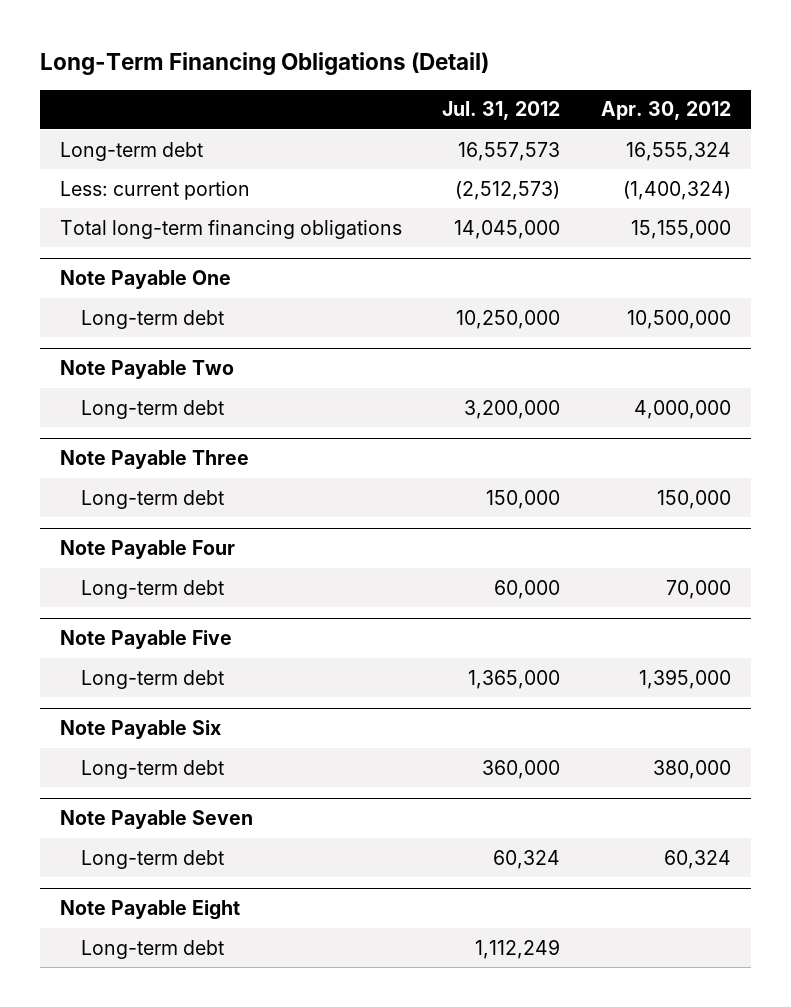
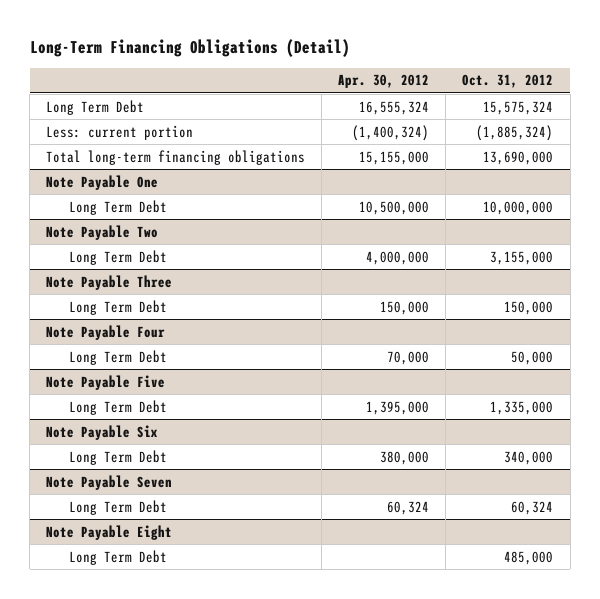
[442,101,561,121] Jul. 31, 2012 -> none
none -> [462,74,554,89] Oct. 31, 2012
[59,141,203,161] Long-term debt -> [46,99,145,115] Long Term Debt
[80,309,224,329] Long-term debt -> [69,199,168,215] Long Term Debt
[80,399,224,419] Long-term debt -> [69,249,168,265] Long Term Debt
[80,489,224,509] Long-term debt -> [69,299,168,315] Long Term Debt
[80,579,224,599] Long-term debt -> [69,349,168,365] Long Term Debt
[80,669,224,689] Long-term debt -> [69,399,168,415] Long Term Debt
[80,759,224,779] Long-term debt -> [69,449,168,465] Long Term Debt
[80,849,224,869] Long-term debt -> [69,499,168,515] Long Term Debt
[80,939,224,959] Long-term debt -> [69,549,168,565] Long Term Debt

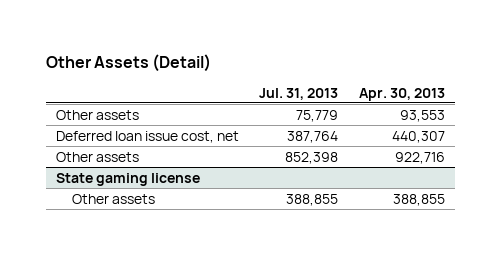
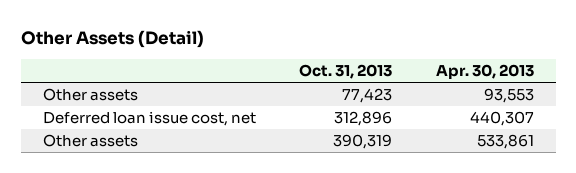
[259,87,339,100] Jul. 31, 2013 -> none
none -> [299,64,393,80] Oct. 31, 2013
[56,172,201,186] State gaming license -> none
[72,193,156,204] Other assets -> none
[394,151,445,164] 922,716 -> [476,134,534,150] 533,861

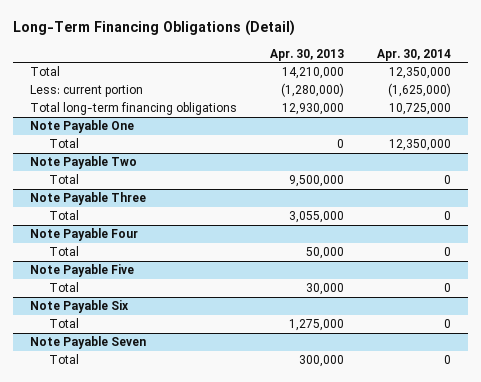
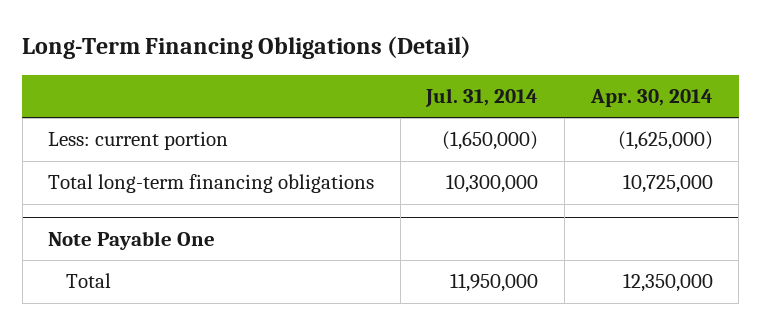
[270,48,345,61] Apr. 30, 2013 -> none
none -> [425,88,539,108] Jul. 31, 2014
[29,66,60,77] Total -> none
[29,156,137,170] Note Payable Two -> none
[48,174,79,185] Total -> none
[29,192,146,206] Note Payable Three -> none
[48,210,79,221] Total -> none
[29,228,138,242] Note Payable Four -> none
[48,246,79,257] Total -> none
[29,264,134,278] Note Payable Five -> none
[48,282,79,293] Total -> none
[29,300,129,314] Note Payable Six -> none
[48,318,79,329] Total -> none
[29,336,146,350] Note Payable Seven -> none
[48,354,79,365] Total -> none

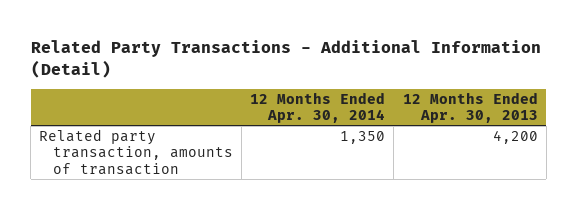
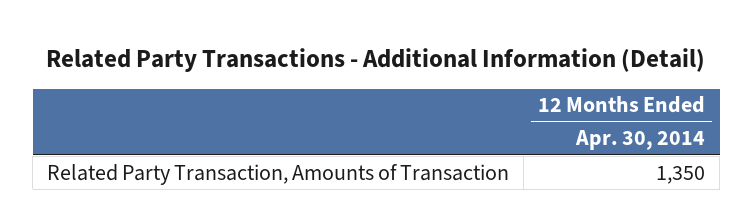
[402,91,538,123] 12 Months Ended Apr. 30, 2013 -> none
[39,128,234,175] Related party transaction, amounts of transaction -> [47,163,510,185] Related Party Transaction, Amounts of Transaction

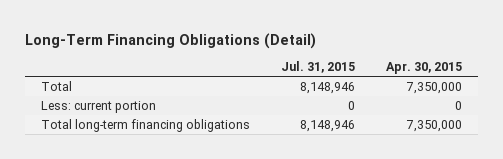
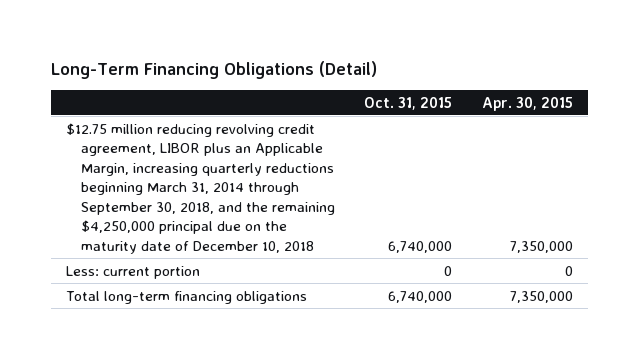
[281,61,356,74] Jul. 31, 2015 -> none
none -> [364,96,453,110] Oct. 31, 2015
[40,80,72,91] Total -> [66,122,335,254] $12.75 million reducing revolving credit agreement, LIBOR plus an Applicable Margin, increasing quarterly reductions beginning March 31, 2014 through September 30, 2018, and the remaining $4,250,000 principal due on the maturity date of December 10, 2018

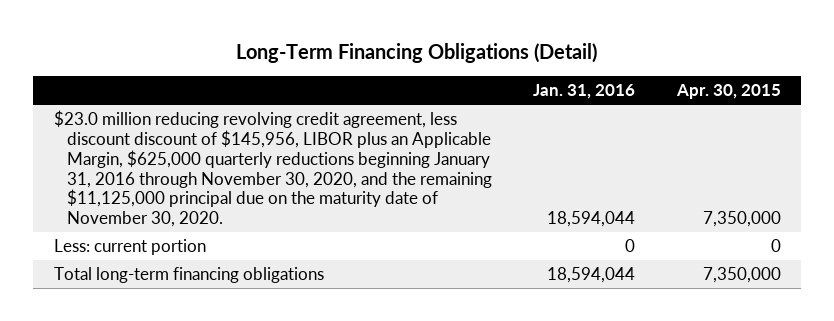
[364,96,453,110] Oct. 31, 2015 -> none
none -> [533,84,636,100] Jan. 31, 2016
[66,122,335,254] $12.75 million reducing revolving credit agreement, LIBOR plus an Applicable Margin, increasing quarterly reductions beginning March 31, 2014 through September 30, 2018, and the remaining $4,250,000 principal due on the maturity date of December 10, 2018 -> [53,110,493,228] $23.0 million reducing revolving credit agreement, less discount discount of $145,956, LIBOR plus an Applicable Margin, $625,000 quarterly reductions beginning January 31, 2016 through November 30, 2020, and the remaining $11,125,000 principal due on the maturity date of November 30, 2020.

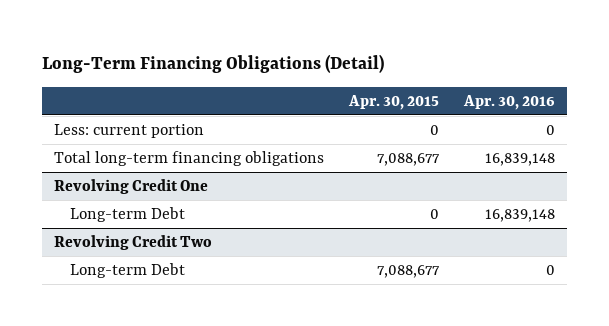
[533,84,636,100] Jan. 31, 2016 -> none
none -> [462,94,555,110] Apr. 30, 2016
[53,110,493,228] $23.0 million reducing revolving credit agreement, less discount discount of $145,956, LIBOR plus an Applicable Margin, $625,000 quarterly reductions beginning January 31, 2016 through November 30, 2020, and the remaining $11,125,000 principal due on the maturity date of November 30, 2020. -> none
[702,267,781,284] 7,350,000 -> [376,152,440,166] 7,088,677
none -> [54,178,209,194] Revolving Credit One
none -> [69,206,185,222] Long-term Debt
none -> [54,234,213,250] Revolving Credit Two
none -> [69,262,185,278] Long-term Debt

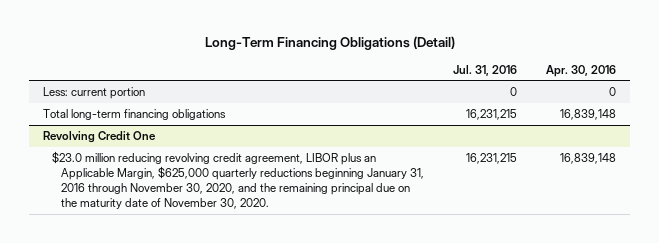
[347,94,439,110] Apr. 30, 2015 -> none
none -> [452,64,517,76] Jul. 31, 2016
[54,234,213,250] Revolving Credit Two -> none
[69,262,185,278] Long-term Debt -> none
[69,206,185,222] Long-term Debt -> [52,151,424,210] $23.0 million reducing revolving credit agreement, LIBOR plus an Applicable Margin, $625,000 quarterly reductions beginning January 31, 2016 through November 30, 2020, and the remaining principal due on the maturity date of November 30, 2020.

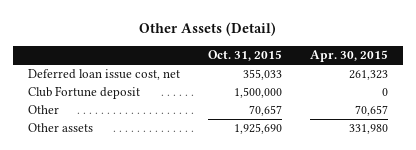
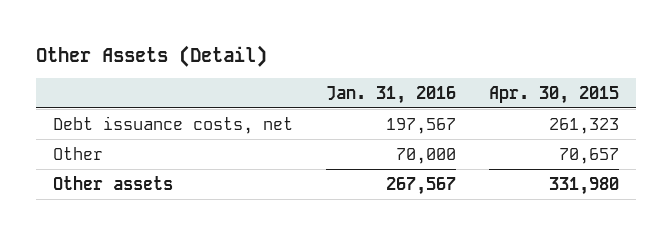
[207,50,282,62] Oct. 31, 2015 -> none
none -> [325,85,456,104] Jan. 31, 2016
[27,86,140,100] Club Fortune deposit -> none
[27,69,180,81] Deferred loan issue cost, net -> [52,115,293,134] Debt issuance costs, net

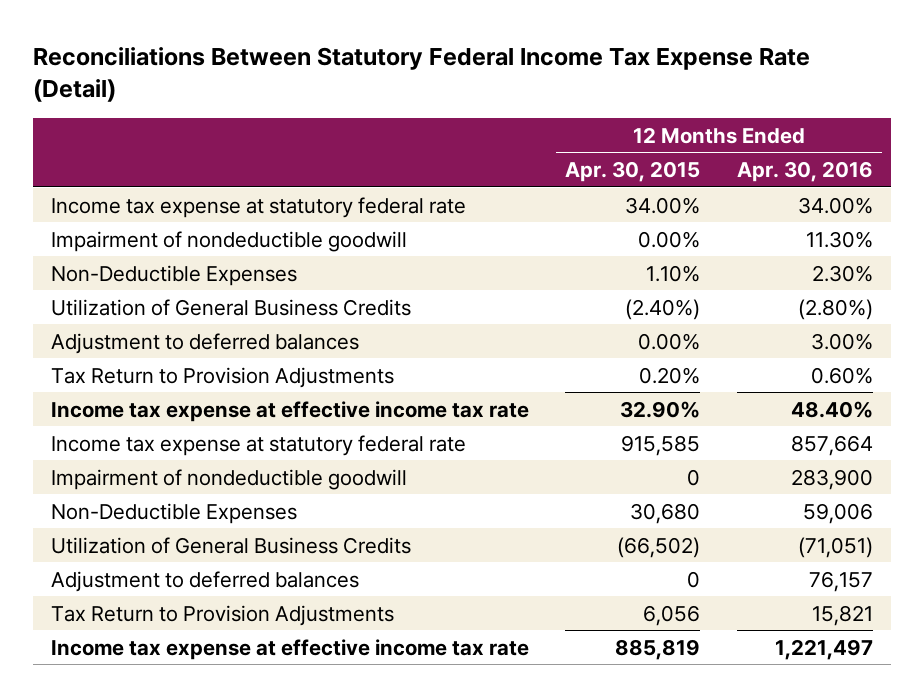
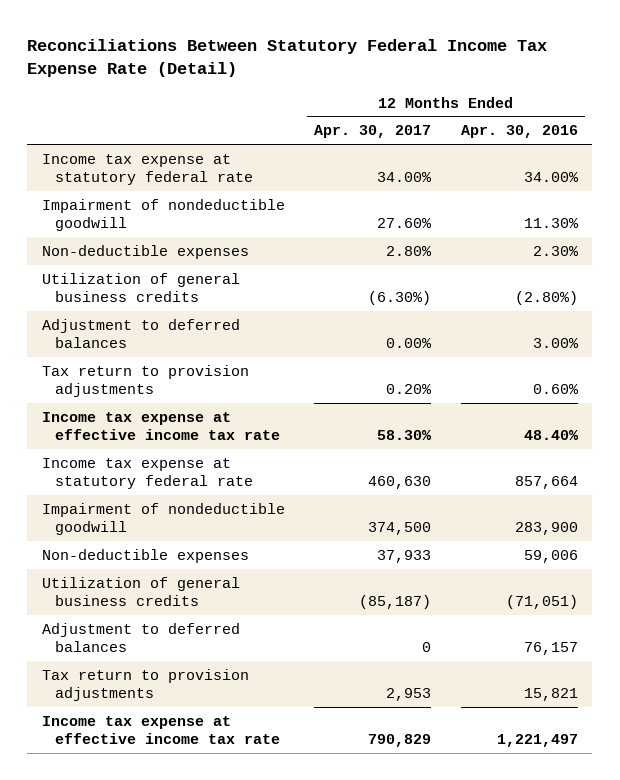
[565,161,701,183] Apr. 30, 2015 -> none
none -> [314,125,432,139] Apr. 30, 2017
[50,264,297,286] Non-Deductible Expenses -> [41,244,249,259] Non-deductible expenses
[50,298,411,316] Utilization of General Business Credits -> [41,272,240,302] Utilization of general business credits
[50,366,394,388] Tax Return to Provision Adjustments -> [41,364,249,397] Tax return to provision adjustments
[50,502,297,524] Non-Deductible Expenses -> [41,548,249,563] Non-deductible expenses
[50,536,411,554] Utilization of General Business Credits -> [41,576,240,606] Utilization of general business credits
[50,604,394,626] Tax Return to Provision Adjustments -> [41,668,249,701] Tax return to provision adjustments

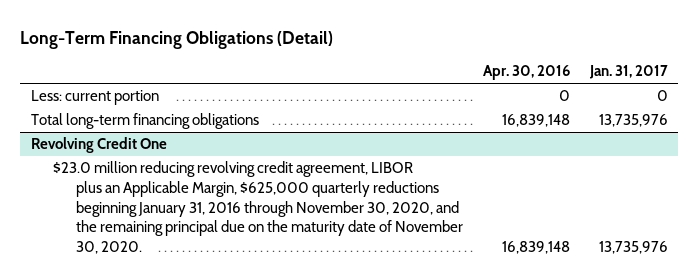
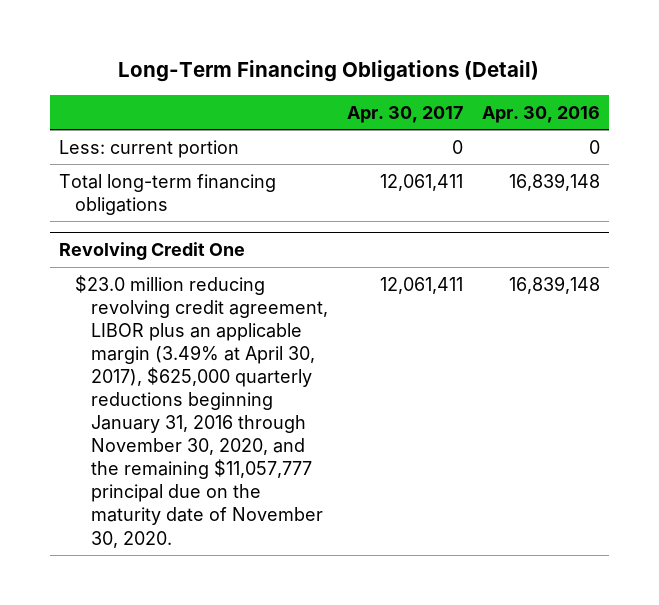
[589,65,669,80] Jan. 31, 2017 -> none
none -> [347,105,464,123] Apr. 30, 2017
[53,161,464,254] $23.0 million reducing revolving credit agreement, LIBOR plus an Applicable Margin, $625,000 quarterly reductions beginning January 31, 2016 through November 30, 2020, and the remaining principal due on the maturity date of November 30, 2020. -> [75,274,329,548] $23.0 million reducing revolving credit agreement, LIBOR plus an applicable margin (3.49% at April 30, 2017), $625,000 quarterly reductions beginning January 31, 2016 through November 30, 2020, and the remaining $11,057,777 principal due on the maturity date of November 30, 2020.

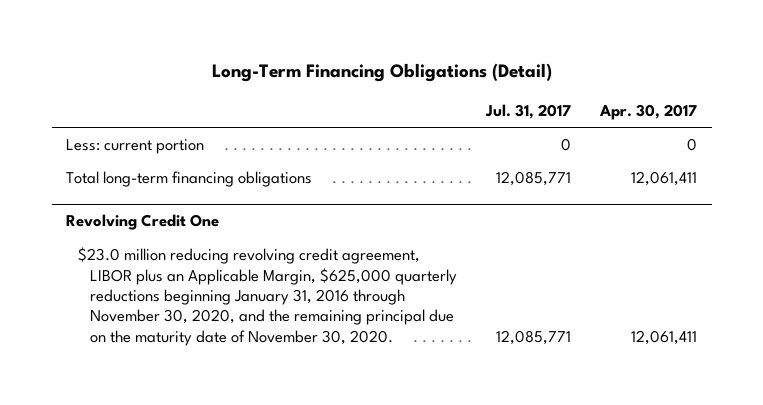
[481,105,600,123] Apr. 30, 2016 -> none
none -> [485,104,572,120] Jul. 31, 2017
[75,274,329,548] $23.0 million reducing revolving credit agreement, LIBOR plus an applicable margin (3.49% at April 30, 2017), $625,000 quarterly reductions beginning January 31, 2016 through November 30, 2020, and the remaining $11,057,777 principal due on the maturity date of November 30, 2020. -> [78,247,458,346] $23.0 million reducing revolving credit agreement, LIBOR plus an Applicable Margin, $625,000 quarterly reductions beginning January 31, 2016 through November 30, 2020, and the remaining principal due on the maturity date of November 30, 2020.

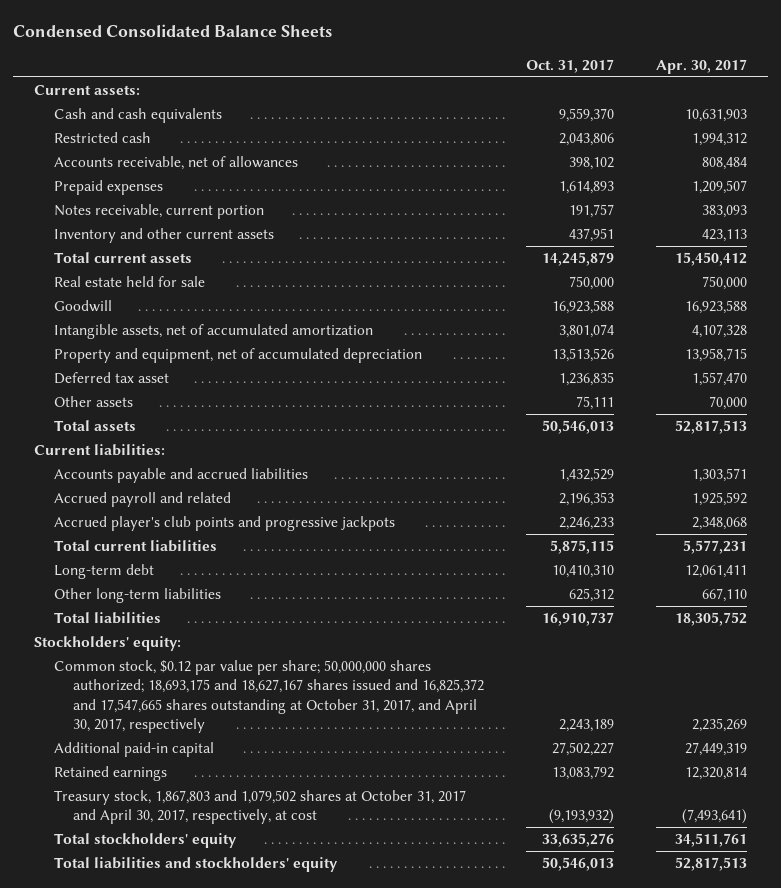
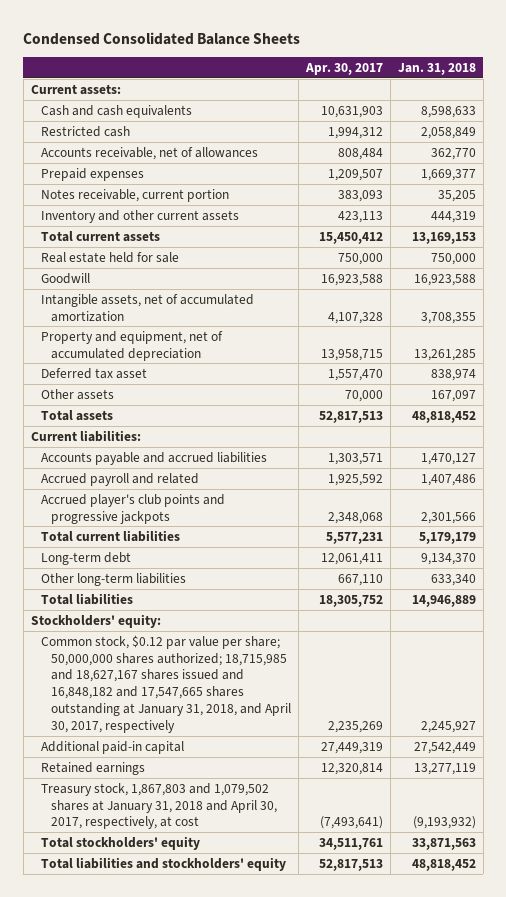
[526,58,615,73] Oct. 31, 2017 -> none
none -> [397,63,476,76] Jan. 31, 2018
[53,660,485,733] Common stock, $0.12 par value per share; 50,000,000 shares authorized; 18,693,175 and 18,627,167 shares issued and 16,825,372 and 17,547,665 shares outstanding at October 31, 2017, and April 30, 2017, respectively -> [40,634,292,733] Common stock, $0.12 par value per share; 50,000,000 shares authorized; 18,715,985 and 18,627,167 shares issued and 16,848,182 and 17,547,665 shares outstanding at January 31, 2018, and April 30, 2017, respectively
[53,790,466,825] Treasury stock, 1,867,803 and 1,079,502 shares at October 31, 2017 and April 30, 2017, respectively, at cost -> [40,782,278,830] Treasury stock, 1,867,803 and 1,079,502 shares at January 31, 2018 and April 30, 2017, respectively, at cost

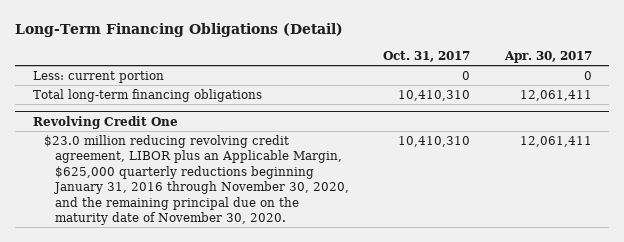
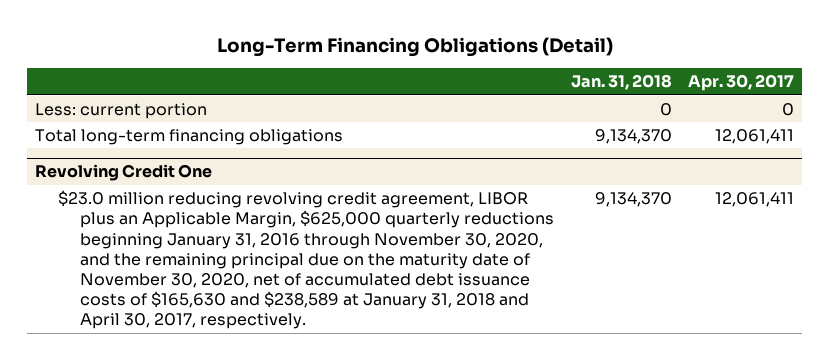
[383,51,471,63] Oct. 31, 2017 -> none
none -> [570,74,672,91] Jan. 31, 2018
[43,134,349,226] $23.0 million reducing revolving credit agreement, LIBOR plus an Applicable Margin, $625,000 quarterly reductions beginning January 31, 2016 through November 30, 2020, and the remaining principal due on the maturity date of November 30, 2020. -> [57,190,555,330] $23.0 million reducing revolving credit agreement, LIBOR plus an Applicable Margin, $625,000 quarterly reductions beginning January 31, 2016 through November 30, 2020, and the remaining principal due on the maturity date of November 30, 2020, net of accumulated debt issuance costs of $165,630 and $238,589 at January 31, 2018 and April 30, 2017, respectively.

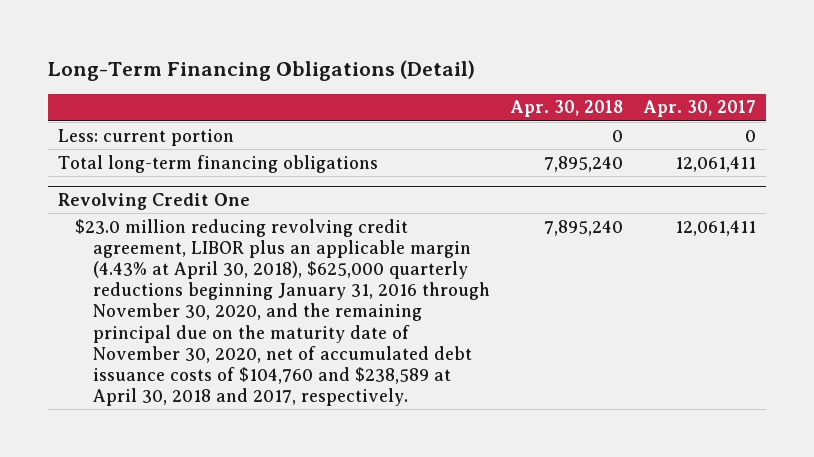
[570,74,672,91] Jan. 31, 2018 -> none
none -> [509,100,623,118] Apr. 30, 2018
[57,190,555,330] $23.0 million reducing revolving credit agreement, LIBOR plus an Applicable Margin, $625,000 quarterly reductions beginning January 31, 2016 through November 30, 2020, and the remaining principal due on the maturity date of November 30, 2020, net of accumulated debt issuance costs of $165,630 and $238,589 at January 31, 2018 and April 30, 2017, respectively. -> [75,218,490,407] $23.0 million reducing revolving credit agreement, LIBOR plus an applicable margin (4.43% at April 30, 2018), $625,000 quarterly reductions beginning January 31, 2016 through November 30, 2020, and the remaining principal due on the maturity date of November 30, 2020, net of accumulated debt issuance costs of $104,760 and $238,589 at April 30, 2018 and 2017, respectively.

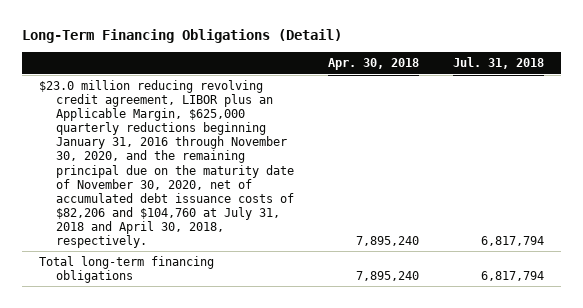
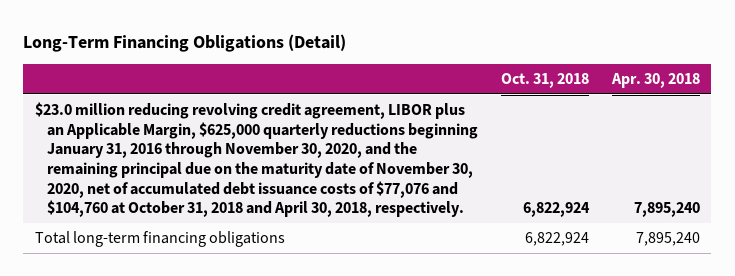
[453,57,545,70] Jul. 31, 2018 -> none
none -> [501,73,590,89] Oct. 31, 2018
[38,80,295,248] $23.0 million reducing revolving credit agreement, LIBOR plus an Applicable Margin, $625,000 quarterly reductions beginning January 31, 2016 through November 30, 2020, and the remaining principal due on the maturity date of November 30, 2020, net of accumulated debt issuance costs of $82,206 and $104,760 at July 31, 2018 and April 30, 2018, respectively. -> [34,102,479,218] $23.0 million reducing revolving credit agreement, LIBOR plus an Applicable Margin, $625,000 quarterly reductions beginning January 31, 2016 through November 30, 2020, and the remaining principal due on the maturity date of November 30, 2020, net of accumulated debt issuance costs of $77,076 and $104,760 at October 31, 2018 and April 30, 2018, respectively.

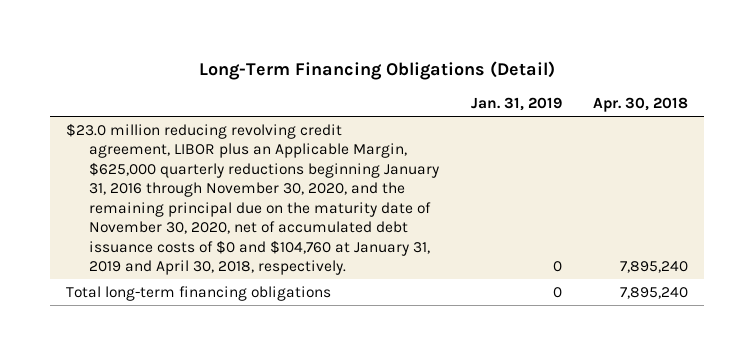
[501,73,590,89] Oct. 31, 2018 -> none
none -> [470,97,562,112] Jan. 31, 2019
[34,102,479,218] $23.0 million reducing revolving credit agreement, LIBOR plus an Applicable Margin, $625,000 quarterly reductions beginning January 31, 2016 through November 30, 2020, and the remaining principal due on the maturity date of November 30, 2020, net of accumulated debt issuance costs of $77,076 and $104,760 at October 31, 2018 and April 30, 2018, respectively. -> [66,122,440,276] $23.0 million reducing revolving credit agreement, LIBOR plus an Applicable Margin, $625,000 quarterly reductions beginning January 31, 2016 through November 30, 2020, and the remaining principal due on the maturity date of November 30, 2020, net of accumulated debt issuance costs of $0 and $104,760 at January 31, 2019 and April 30, 2018, respectively.

